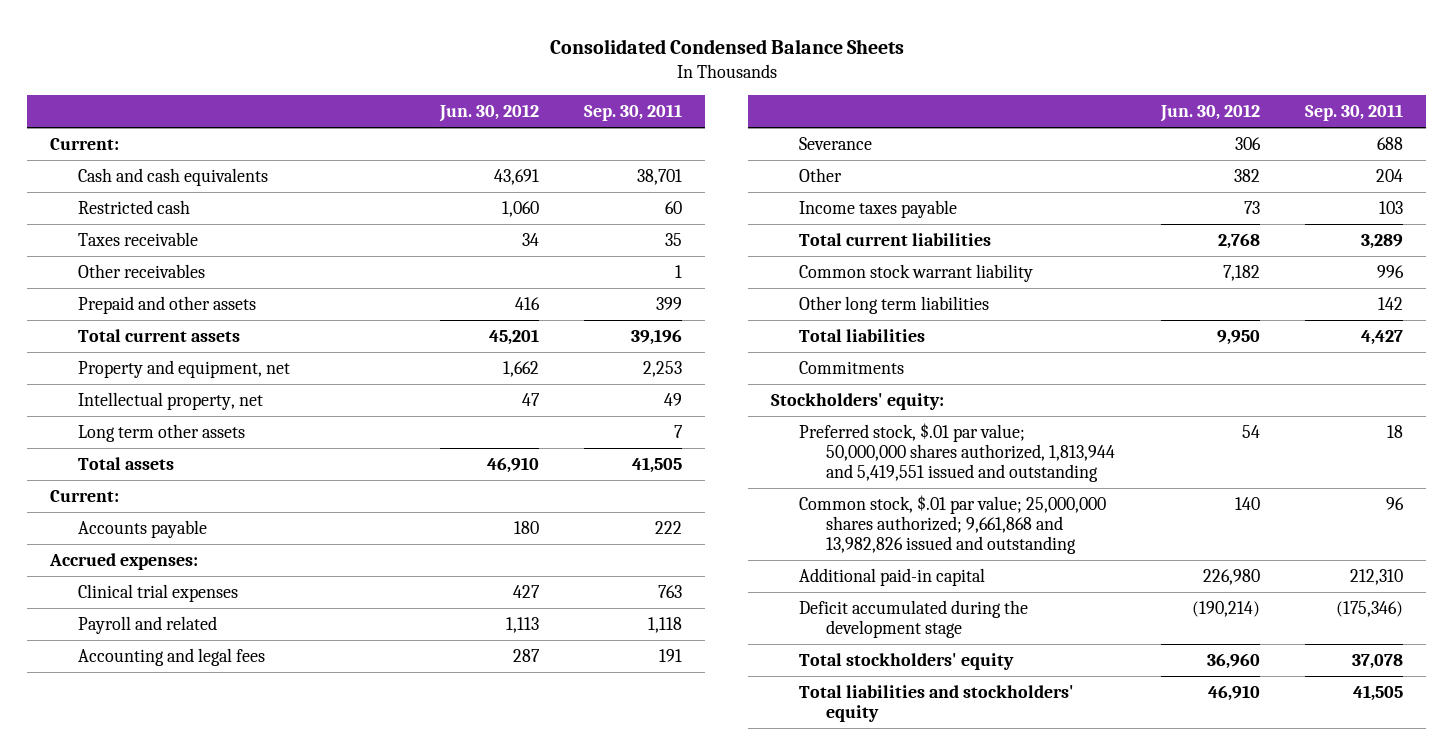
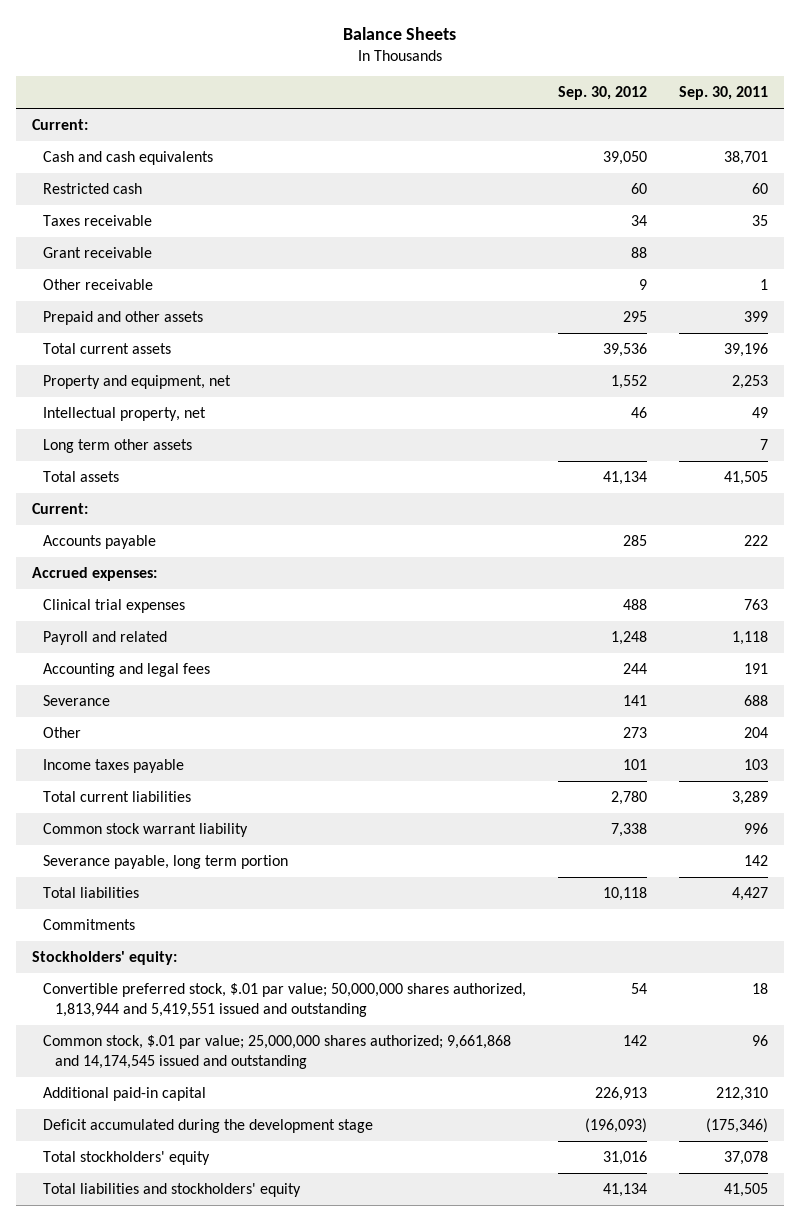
[549,39,904,55] Consolidated Condensed Balance Sheets -> [342,26,456,40] Balance Sheets
[438,104,539,123] Jun. 30, 2012 -> none
none -> [558,86,648,101] Sep. 30, 2012
none -> [43,247,153,259] Grant receivable
[77,263,205,278] Other receivables -> [43,279,154,291] Other receivable
[798,295,989,314] Other long term liabilities -> [43,855,289,870] Severance payable, long term portion
[798,422,1116,482] Preferred stock, $.01 par value; 50,000,000 shares authorized, 1,813,944 and 5,419,551 issued and outstanding -> [43,983,527,1017] Convertible preferred stock, $.01 par value; 50,000,000 shares authorized, 1,813,944 and 5,419,551 issued and outstanding
[798,494,1106,554] Common stock, $.01 par value; 25,000,000 shares authorized; 9,661,868 and 13,982,826 issued and outstanding -> [43,1035,512,1069] Common stock, $.01 par value; 25,000,000 shares authorized; 9,661,868 and 14,174,545 issued and outstanding

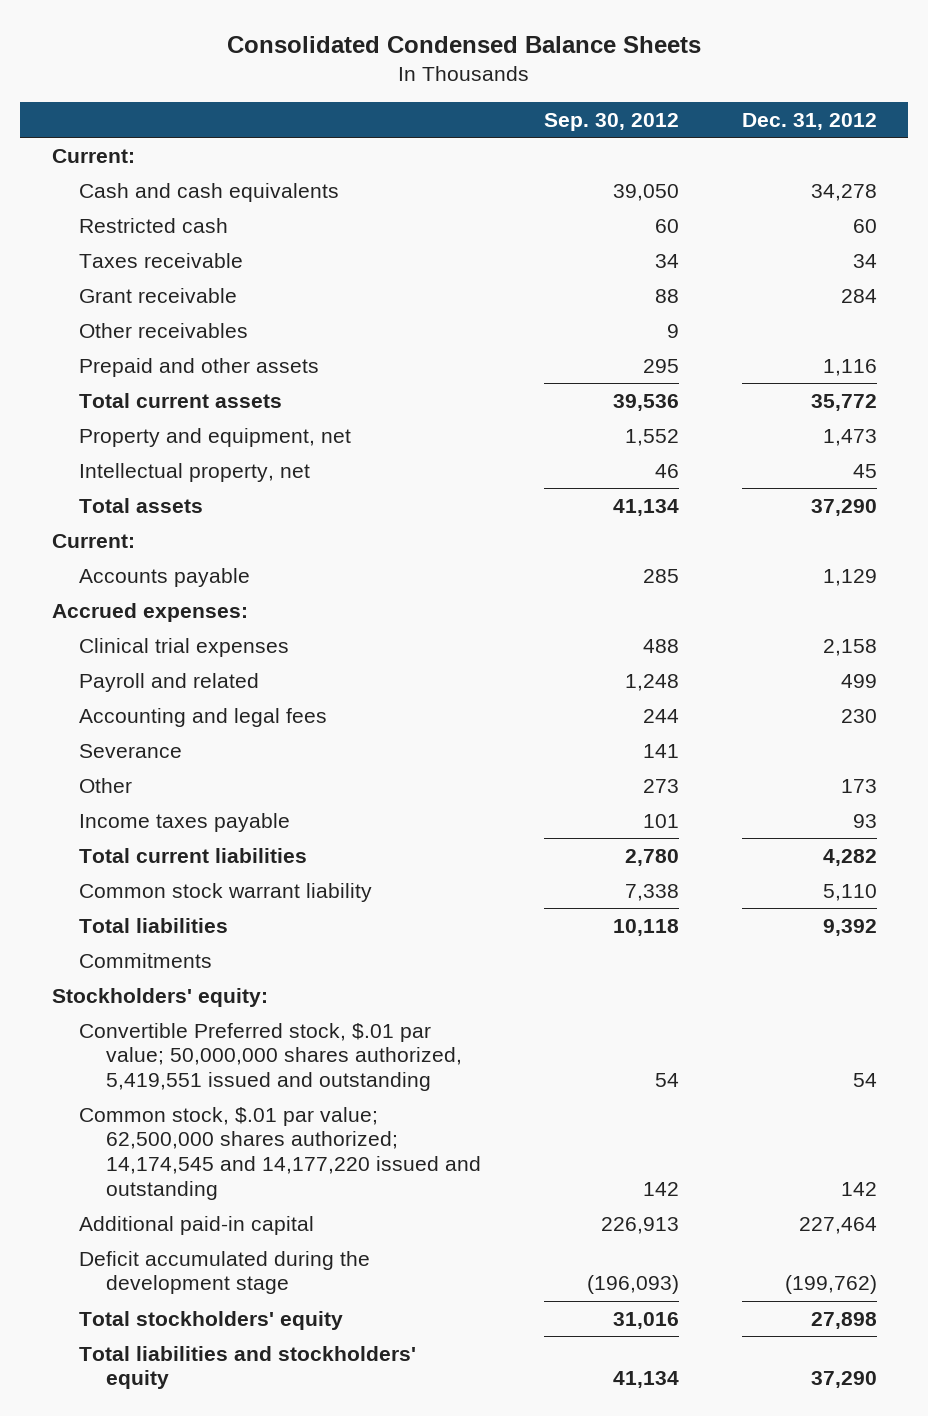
[342,26,456,40] Balance Sheets -> [227,35,702,53] Consolidated Condensed Balance Sheets
[679,86,769,101] Sep. 30, 2011 -> none
none -> [741,113,877,131] Dec. 31, 2012
[43,279,154,291] Other receivable -> [78,322,248,338] Other receivables
[43,439,193,454] Long term other assets -> none
[43,855,289,870] Severance payable, long term portion -> none
[43,983,527,1017] Convertible preferred stock, $.01 par value; 50,000,000 shares authorized, 1,813,944 and 5,419,551 issued and outstanding -> [78,1022,463,1092] Convertible Preferred stock, $.01 par value; 50,000,000 shares authorized, 5,419,551 issued and outstanding
[43,1035,512,1069] Common stock, $.01 par value; 25,000,000 shares authorized; 9,661,868 and 14,174,545 issued and outstanding -> [78,1106,482,1200] Common stock, $.01 par value; 62,500,000 shares authorized; 14,174,545 and 14,177,220 issued and outstanding

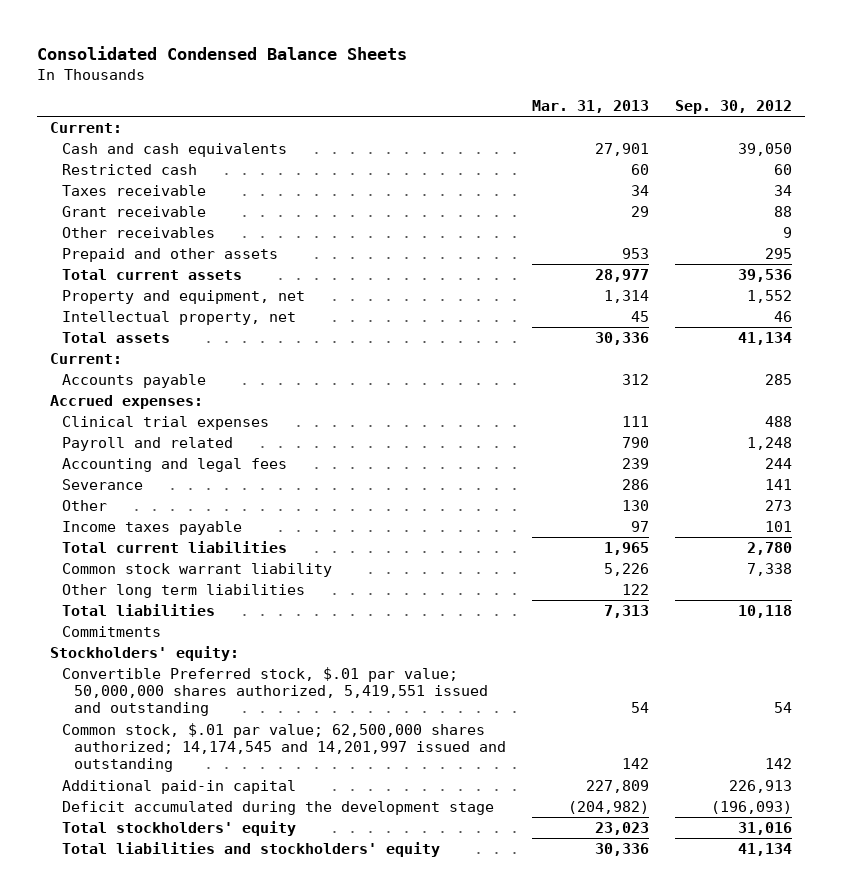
[741,113,877,131] Dec. 31, 2012 -> none
none -> [531,99,649,113] Mar. 31, 2013
none -> [62,583,306,598] Other long term liabilities
[78,1106,482,1200] Common stock, $.01 par value; 62,500,000 shares authorized; 14,174,545 and 14,177,220 issued and outstanding -> [62,722,506,773] Common stock, $.01 par value; 62,500,000 shares authorized; 14,174,545 and 14,201,997 issued and outstanding

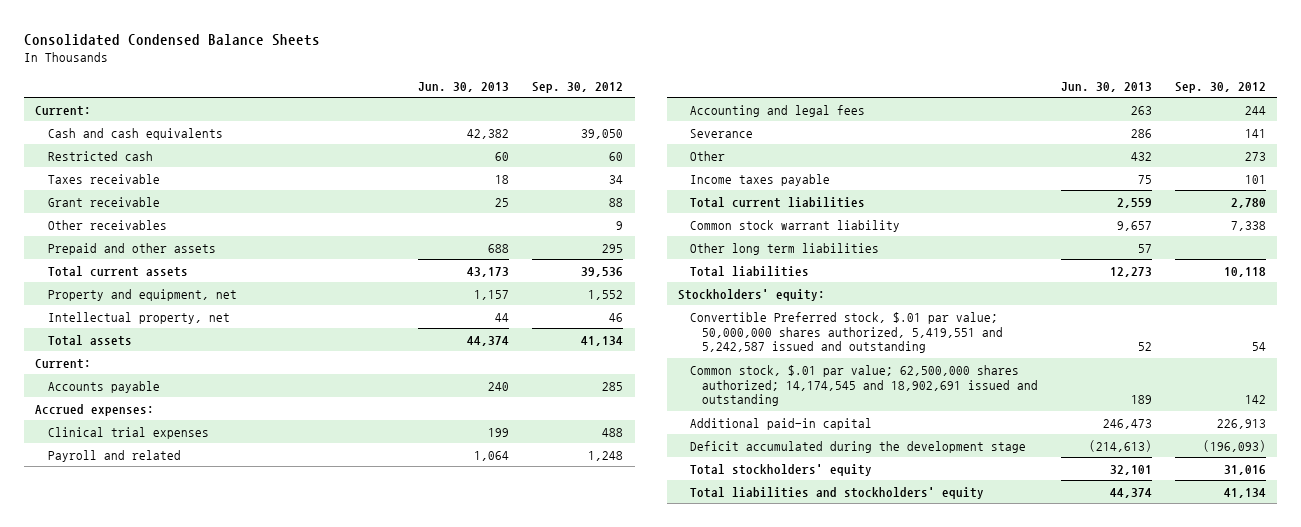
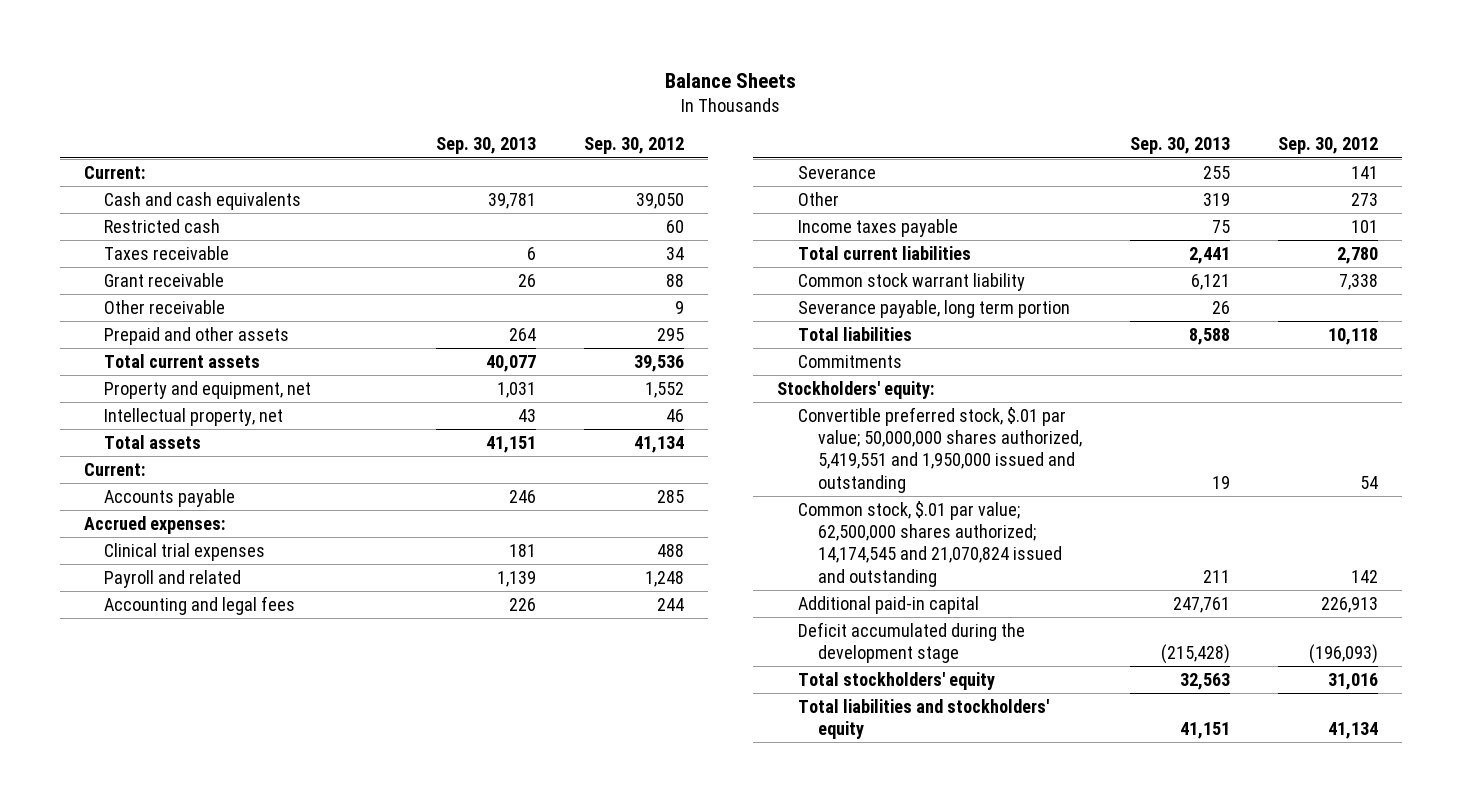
[24,34,321,47] Consolidated Condensed Balance Sheets -> [664,72,796,88] Balance Sheets
[418,81,510,92] Jun. 30, 2013 -> none
none -> [436,137,537,155] Sep. 30, 2013
[47,219,167,230] Other receivables -> [104,300,226,315] Other receivable
[690,242,880,255] Other long term liabilities -> [797,300,1070,319] Severance payable, long term portion
none -> [797,355,902,369] Commitments
[690,311,1004,354] Convertible Preferred stock, $.01 par value; 50,000,000 shares authorized, 5,419,551 and 5,242,587 issued and outstanding -> [797,407,1082,493] Convertible preferred stock, $.01 par value; 50,000,000 shares authorized, 5,419,551 and 1,950,000 issued and outstanding
[690,364,1039,407] Common stock, $.01 par value; 62,500,000 shares authorized; 14,174,545 and 18,902,691 issued and outstanding -> [797,501,1062,587] Common stock, $.01 par value; 62,500,000 shares authorized; 14,174,545 and 21,070,824 issued and outstanding

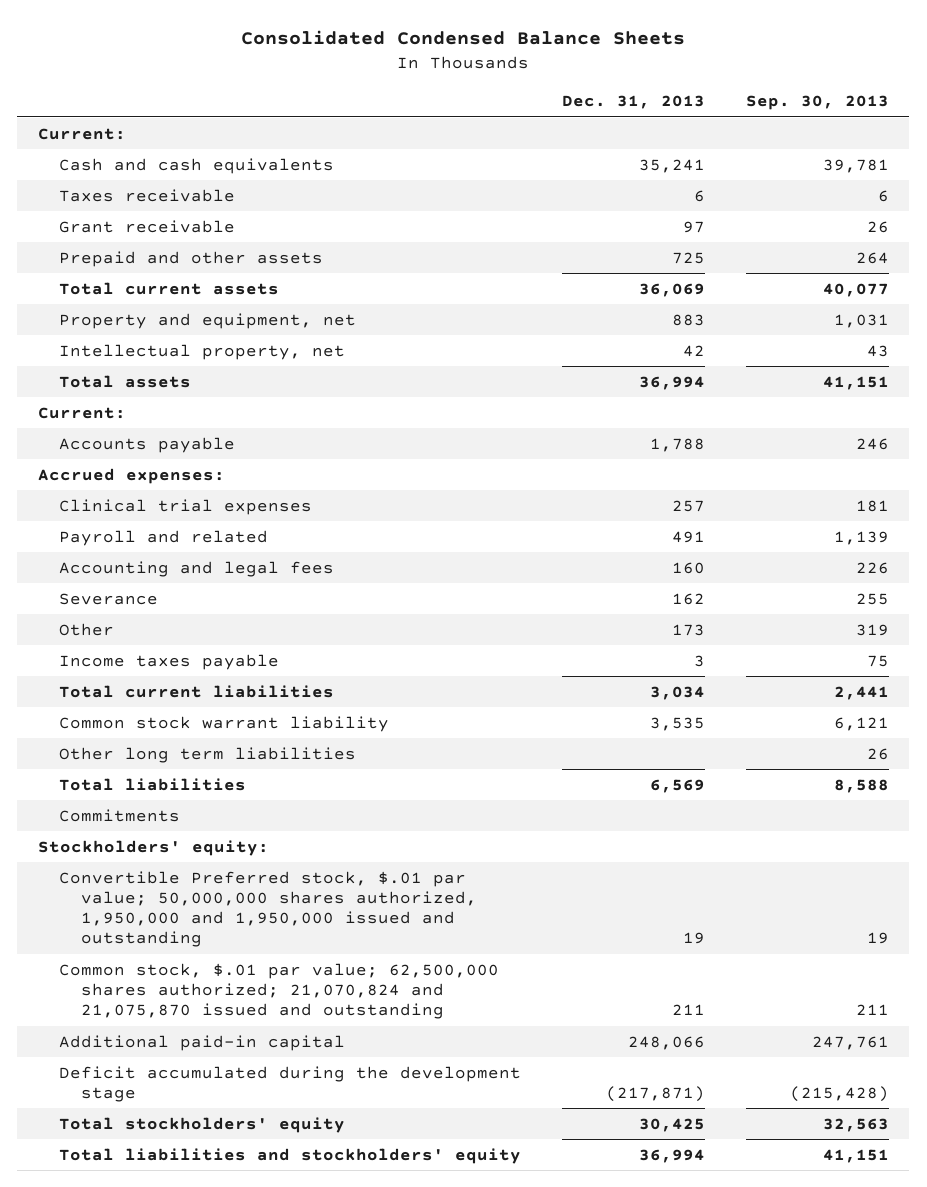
[664,72,796,88] Balance Sheets -> [241,30,686,46] Consolidated Condensed Balance Sheets
[584,137,685,155] Sep. 30, 2012 -> none
none -> [562,95,706,110] Dec. 31, 2013
[104,219,221,234] Restricted cash -> none
[104,300,226,315] Other receivable -> none
[797,300,1070,319] Severance payable, long term portion -> [59,746,357,763] Other long term liabilities
[797,407,1082,493] Convertible preferred stock, $.01 par value; 50,000,000 shares authorized, 5,419,551 and 1,950,000 issued and outstanding -> [59,870,477,948] Convertible Preferred stock, $.01 par value; 50,000,000 shares authorized, 1,950,000 and 1,950,000 issued and outstanding
[797,501,1062,587] Common stock, $.01 par value; 62,500,000 shares authorized; 14,174,545 and 21,070,824 issued and outstanding -> [59,962,500,1020] Common stock, $.01 par value; 62,500,000 shares authorized; 21,070,824 and 21,075,870 issued and outstanding

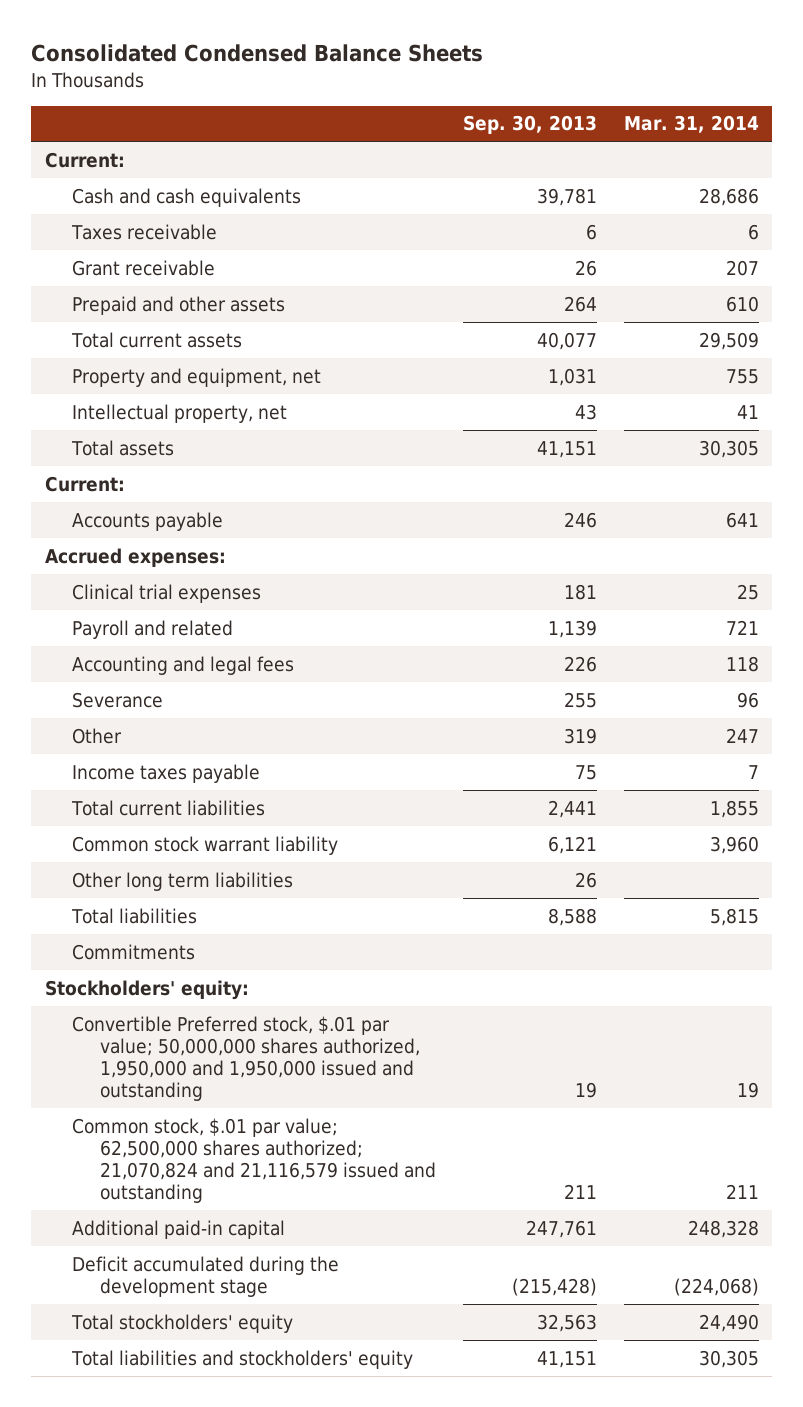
[562,95,706,110] Dec. 31, 2013 -> none
none -> [623,115,759,134] Mar. 31, 2014
[59,962,500,1020] Common stock, $.01 par value; 62,500,000 shares authorized; 21,070,824 and 21,075,870 issued and outstanding -> [72,1117,436,1204] Common stock, $.01 par value; 62,500,000 shares authorized; 21,070,824 and 21,116,579 issued and outstanding

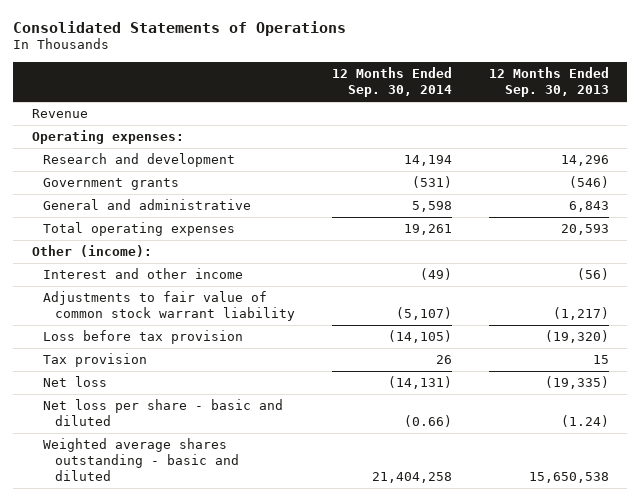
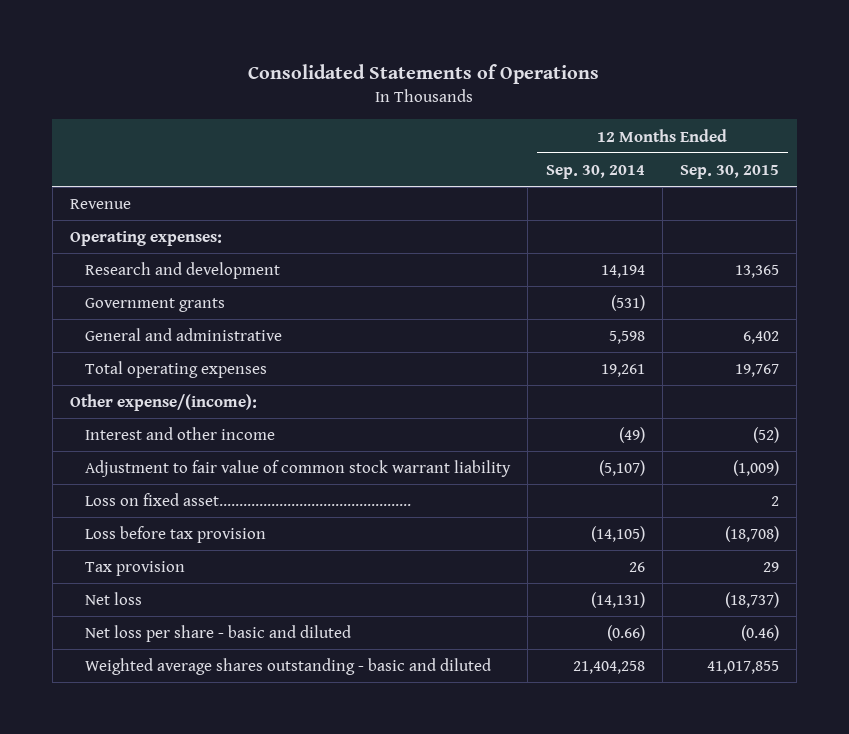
[488,67,609,98] 12 Months Ended Sep. 30, 2013 -> none
none -> [679,164,779,179] Sep. 30, 2015
[31,245,152,258] Other (income): -> [69,394,257,412] Other expense/(income):
[43,291,296,322] Adjustments to fair value of common stock warrant liability -> [85,460,512,478] Adjustment to fair value of common stock warrant liability
none -> [85,493,412,507] Loss on fixed asset................................................

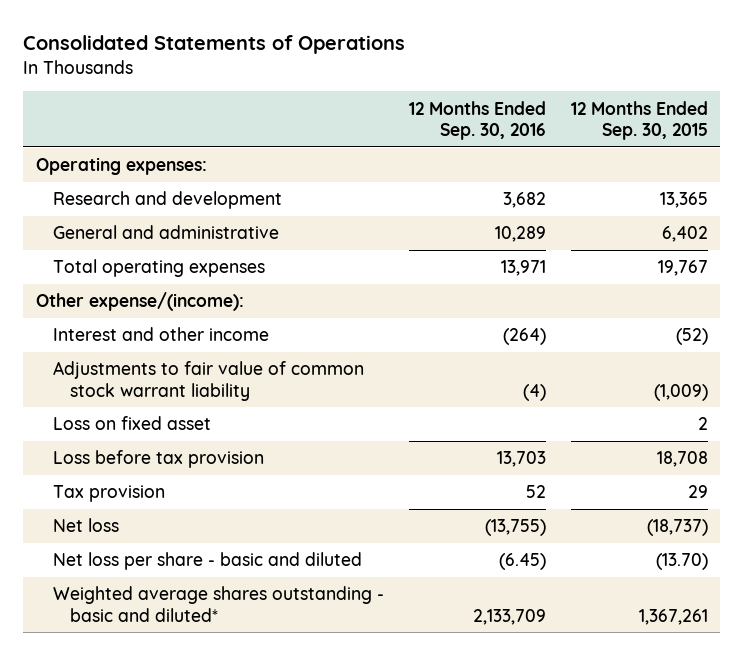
[545,164,645,179] Sep. 30, 2014 -> none
none -> [408,100,546,140] 12 Months Ended Sep. 30, 2016
[69,199,131,210] Revenue -> none
[85,298,226,313] Government grants -> none
[85,460,512,478] Adjustment to fair value of common stock warrant liability -> [52,361,364,401] Adjustments to fair value of common stock warrant liability
[85,493,412,507] Loss on fixed asset................................................ -> [52,416,211,431] Loss on fixed asset
[724,526,779,543] (18,708) -> [656,451,708,468] 18,708
[740,625,779,642] (0.46) -> [655,553,708,571] (13.70)
[85,658,492,676] Weighted average shares outstanding - basic and diluted -> [52,586,384,622] Weighted average shares outstanding - basic and diluted*
[706,661,779,675] 41,017,855 -> [638,608,708,625] 1,367,261

